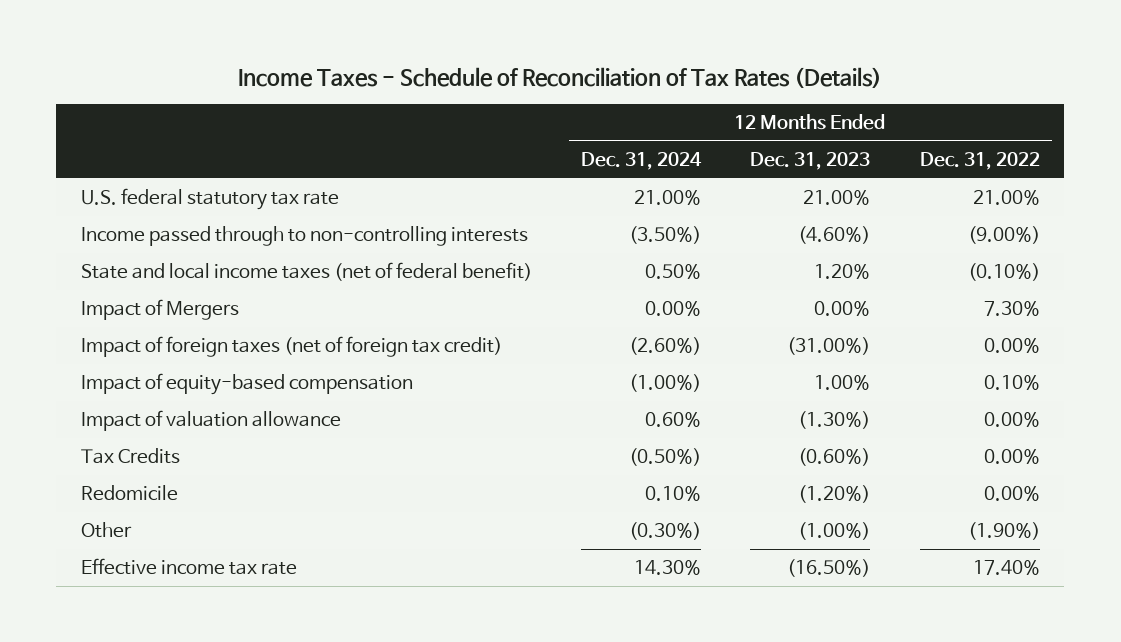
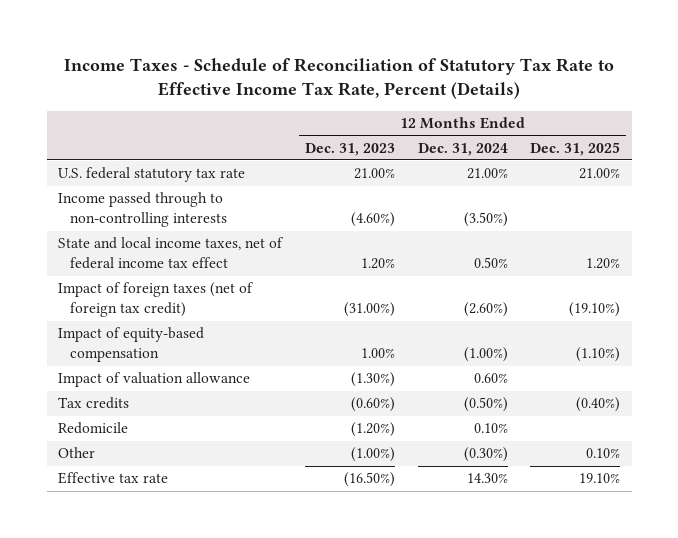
[238,67,883,89] Income Taxes - Schedule of Reconciliation of Tax Rates (Details) -> [64,57,615,100] Income Taxes - Schedule of Reconciliation of Statutory Tax Rate to Effective Income Tax Rate, Percent (Details)
[919,151,1040,170] Dec. 31, 2022 -> none
none -> [530,141,621,156] Dec. 31, 2025
[80,299,239,321] Impact of Mergers -> none
[80,262,532,282] State and local income taxes (net of federal benefit) -> [57,237,284,270] State and local income taxes, net of federal income tax effect
[80,448,180,465] Tax Credits -> [57,397,129,410] Tax credits
[80,558,297,576] Effective income tax rate -> [57,472,168,485] Effective tax rate

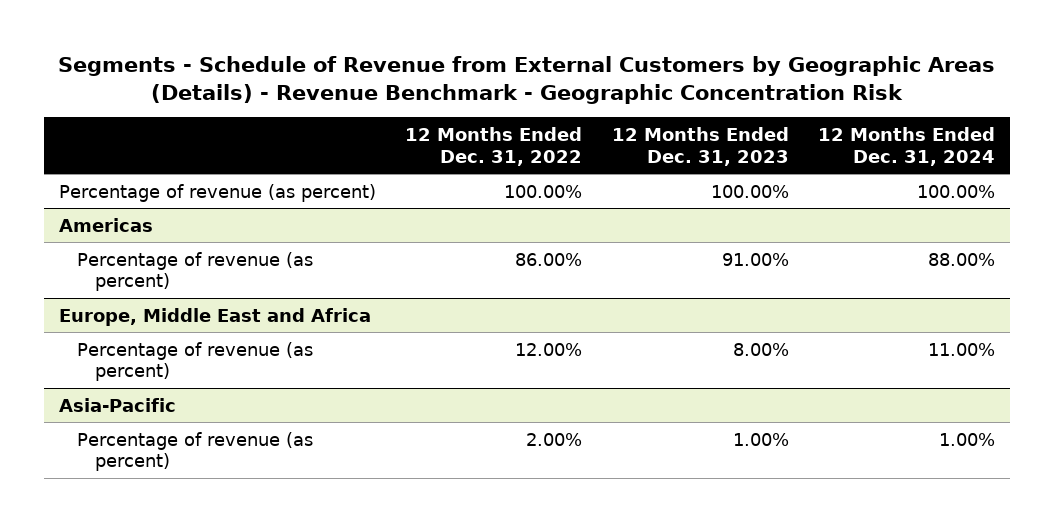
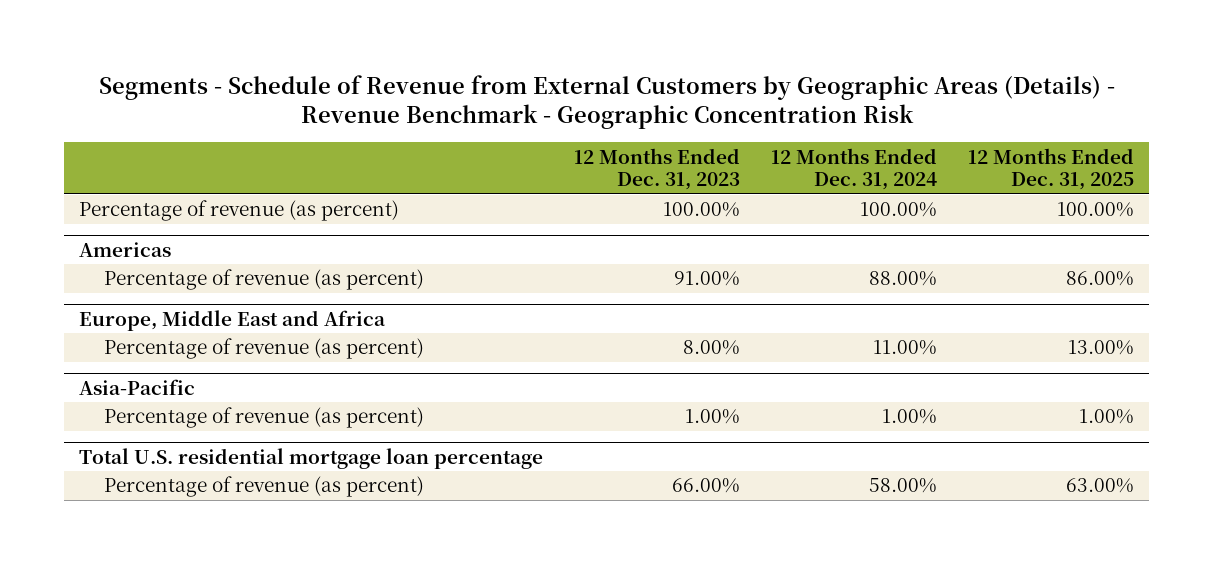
[405,127,583,166] 12 Months Ended Dec. 31, 2022 -> none
none -> [967,147,1134,191] 12 Months Ended Dec. 31, 2025
none -> [79,447,544,469] Total U.S. residential mortgage loan percentage
none -> [104,476,425,498] Percentage of revenue (as percent)

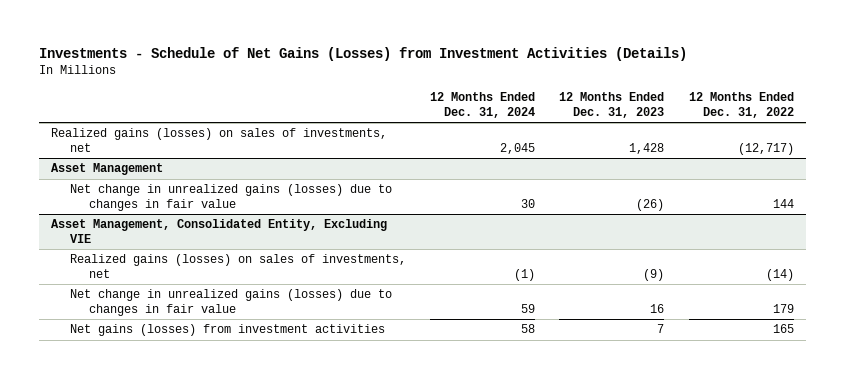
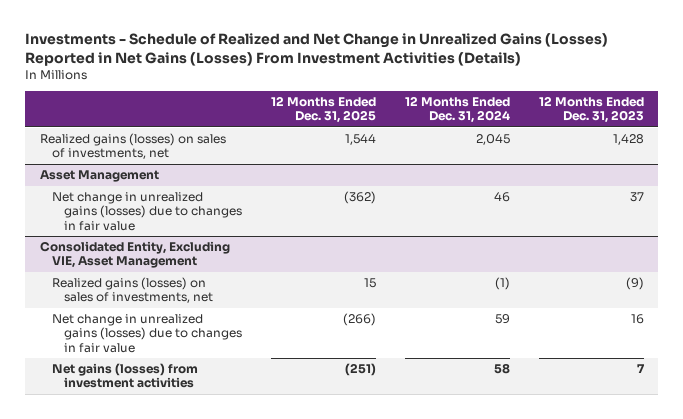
[39,47,688,62] Investments - Schedule of Net Gains (Losses) from Investment Activities (Details) -> [25,32,609,66] Investments - Schedule of Realized and Net Change in Unrealized Gains (Losses) Reported in Net Gains (Losses) From Investment Activities (Details)
[688,92,794,118] 12 Months Ended Dec. 31, 2022 -> none
none -> [270,95,376,124] 12 Months Ended Dec. 31, 2025
[521,199,536,209] 30 -> [493,192,510,203] 46
[636,199,665,212] (26) -> [629,192,644,203] 37
[51,219,388,244] Asset Management, Consolidated Entity, Excluding VIE -> [39,241,230,269] Consolidated Entity, Excluding VIE, Asset Management

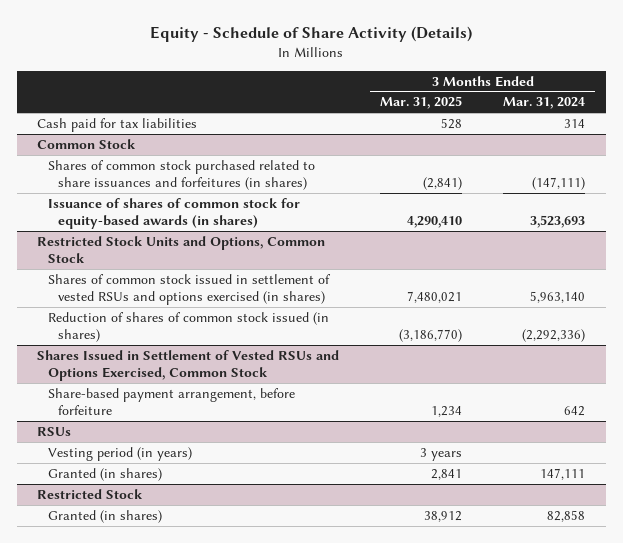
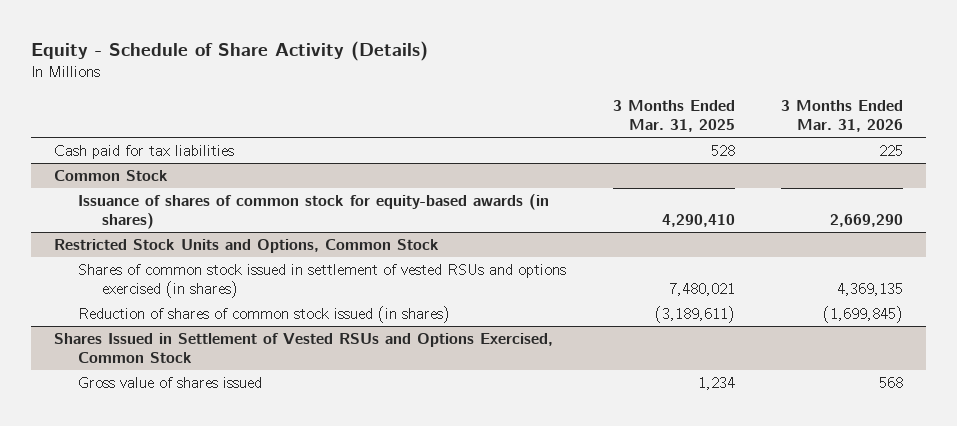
[503,97,586,110] Mar. 31, 2024 -> none
none -> [781,100,904,133] 3 Months Ended Mar. 31, 2026
[47,159,315,191] Shares of common stock purchased related to share issuances and forfeitures (in shares) -> none
[399,329,463,343] (3,186,770) -> [654,306,735,324] (3,189,611)
[37,426,72,436] RSUs -> none
[47,446,192,461] Vesting period (in years) -> none
[47,467,162,481] Granted (in shares) -> none
[37,488,144,499] Restricted Stock -> none
[47,509,162,523] Granted (in shares) -> none
[47,387,295,416] Share-based payment arrangement, before forfeiture -> [78,377,263,389] Gross value of shares issued

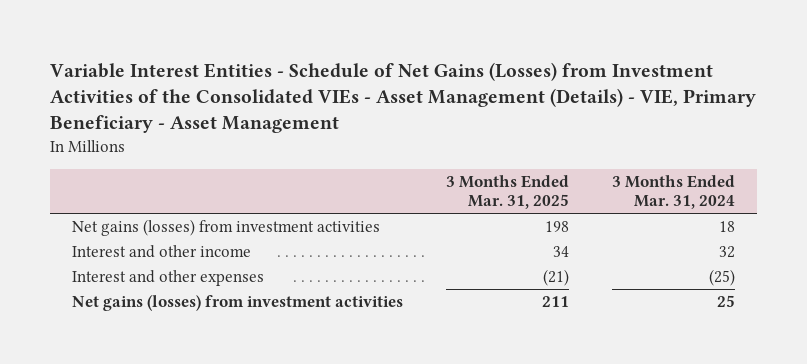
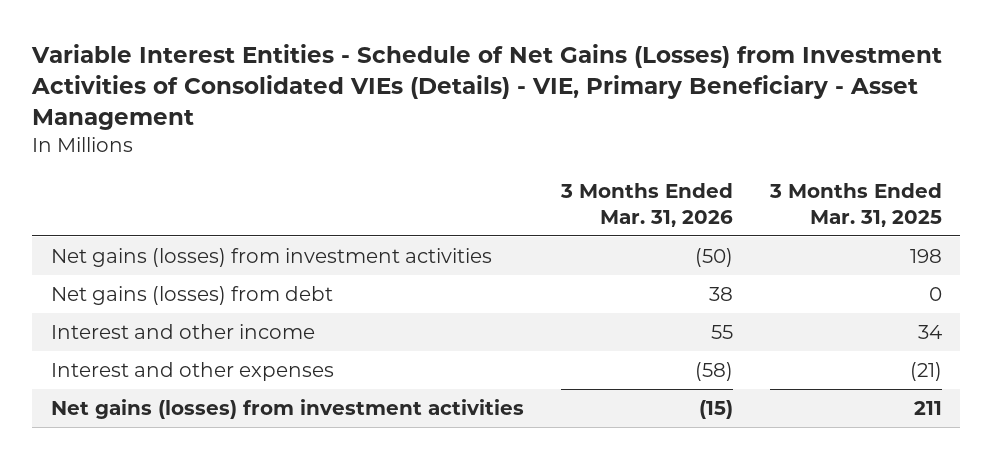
[50,61,757,133] Variable Interest Entities - Schedule of Net Gains (Losses) from Investment Activities of the Consolidated VIEs - Asset Management (Details) - VIE, Primary Beneficiary - Asset Management -> [31,44,943,131] Variable Interest Entities - Schedule of Net Gains (Losses) from Investment Activities of Consolidated VIEs (Details) - VIE, Primary Beneficiary - Asset Management
[612,174,736,210] 3 Months Ended Mar. 31, 2024 -> none
none -> [559,183,733,227] 3 Months Ended Mar. 31, 2026
none -> [50,286,333,306] Net gains (losses) from debt

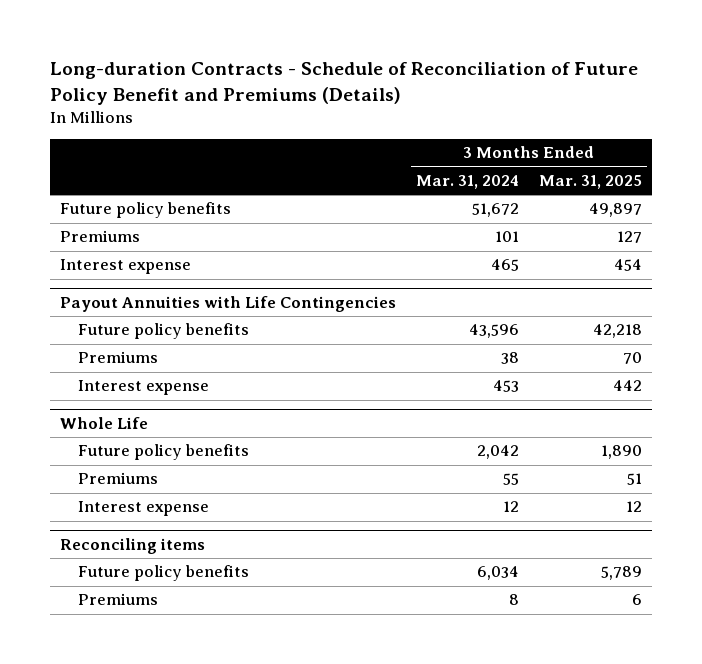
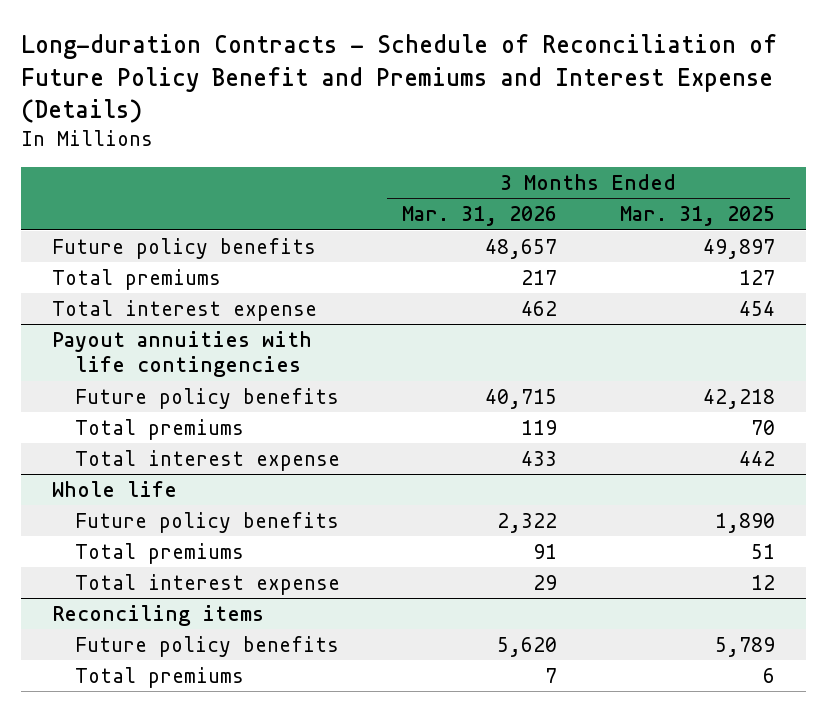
[49,62,638,105] Long-duration Contracts - Schedule of Reconciliation of Future Policy Benefit and Premiums (Details) -> [21,34,778,124] Long-duration Contracts - Schedule of Reconciliation of Future Policy Benefit and Premiums and Interest Expense (Details)
[415,174,519,189] Mar. 31, 2024 -> none
none -> [402,206,558,227] Mar. 31, 2026
[59,230,140,243] Premiums -> [52,268,222,290] Total premiums
[59,259,191,275] Interest expense -> [52,299,318,321] Total interest expense
[59,295,396,312] Payout Annuities with Life Contingencies -> [52,330,313,378] Payout annuities with life contingencies
[77,351,158,364] Premiums -> [74,418,244,440] Total premiums
[77,380,209,396] Interest expense -> [74,449,340,471] Total interest expense
[59,416,148,429] Whole Life -> [52,480,178,497] Whole life
[77,472,158,485] Premiums -> [74,542,244,564] Total premiums
[77,501,209,517] Interest expense -> [74,573,340,595] Total interest expense
[77,593,158,606] Premiums -> [74,666,244,688] Total premiums

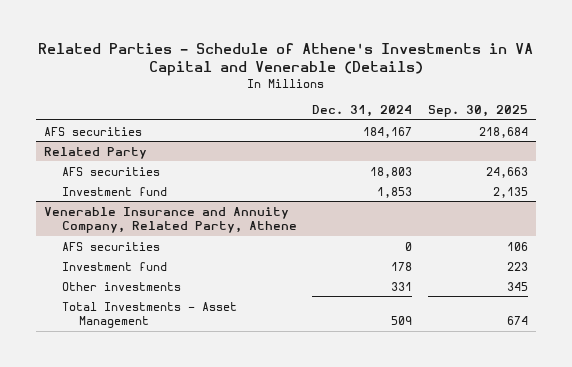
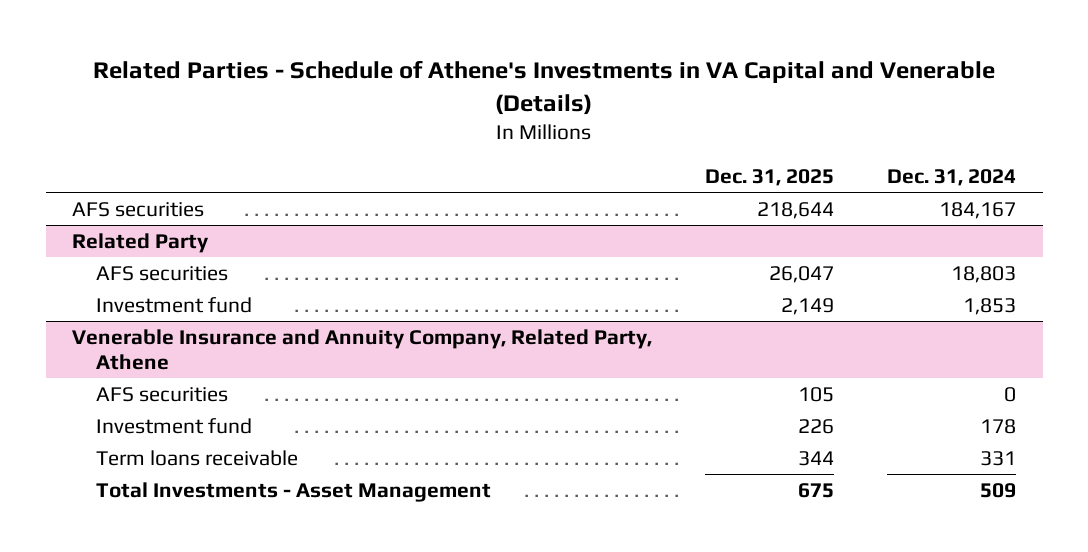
[428,104,529,117] Sep. 30, 2025 -> none
none -> [705,168,835,186] Dec. 31, 2025
[61,281,181,291] Other investments -> [96,449,299,466] Term loans receivable

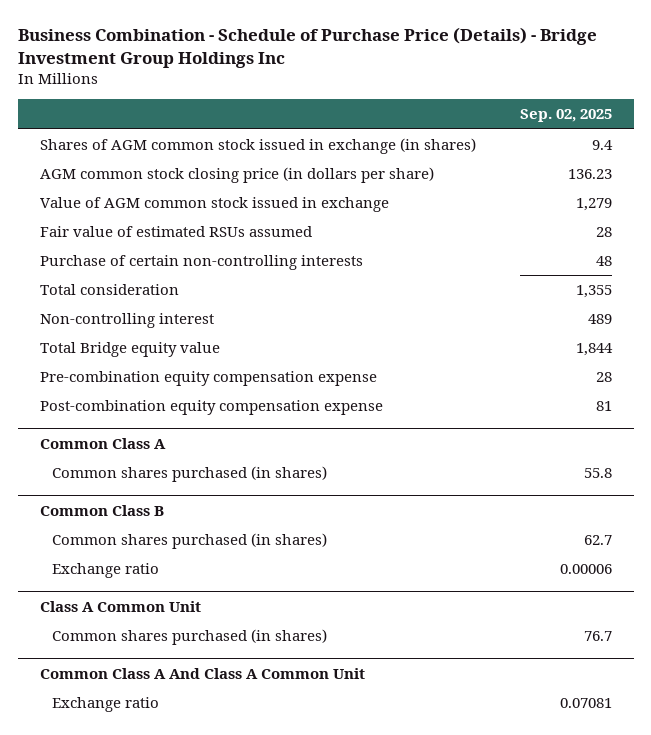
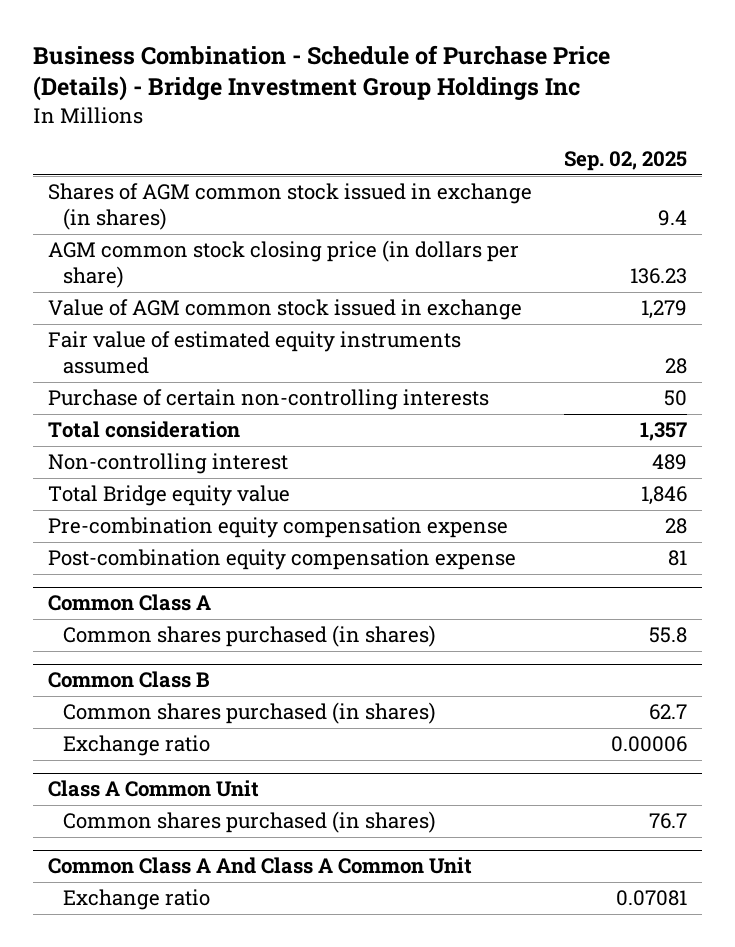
[39,226,312,238] Fair value of estimated RSUs assumed -> [48,331,462,375] Fair value of estimated equity instruments assumed
[595,256,612,267] 48 -> [663,390,687,407] 50
[575,285,612,299] 1,355 -> [639,422,687,442] 1,357
[575,343,613,357] 1,844 -> [640,486,687,506] 1,846

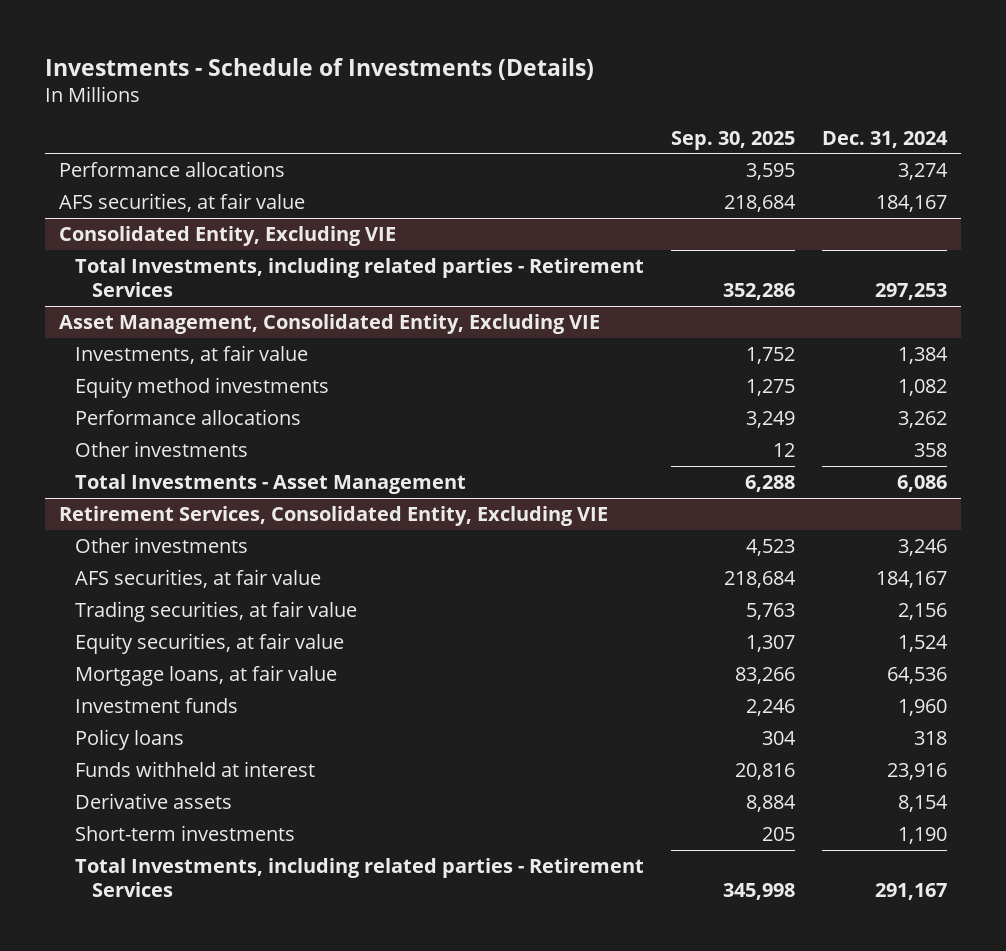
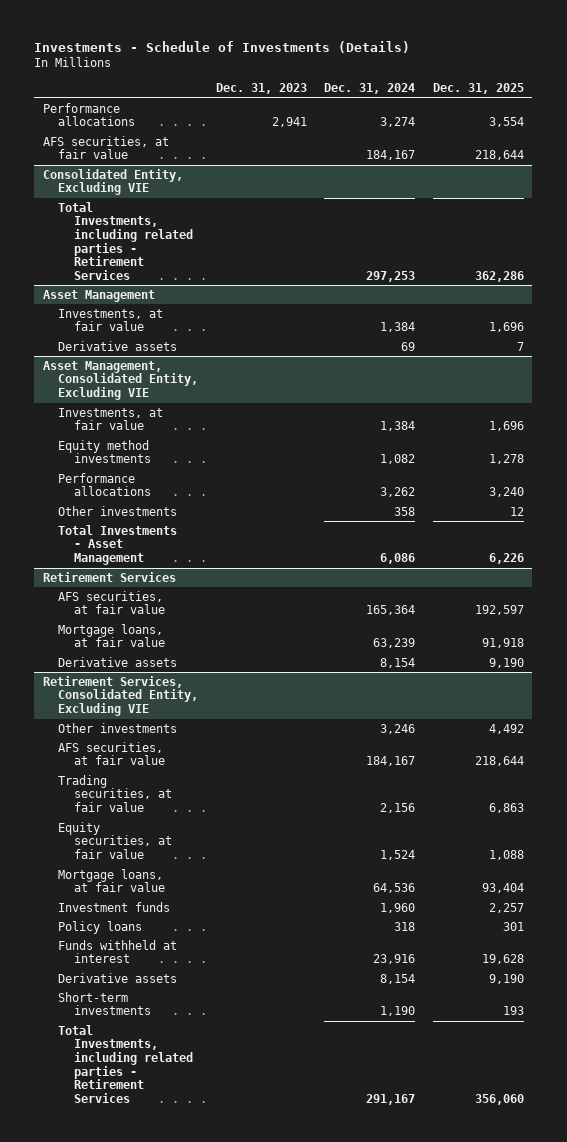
[671,130,796,150] Sep. 30, 2025 -> none
none -> [215,83,307,95] Dec. 31, 2023
none -> [432,83,524,95] Dec. 31, 2025
none -> [42,289,155,302] Asset Management
none -> [58,308,164,332] Investments, at fair value
none -> [58,340,178,351] Derivative assets
none -> [42,571,176,582] Retirement Services
none -> [58,590,165,615] AFS securities, at fair value
none -> [58,623,165,648] Mortgage loans, at fair value
none -> [58,656,178,667] Derivative assets

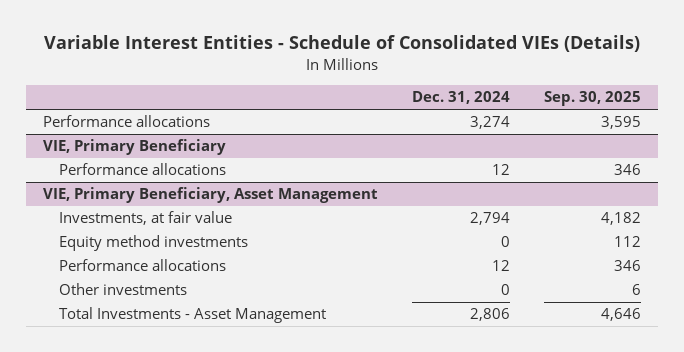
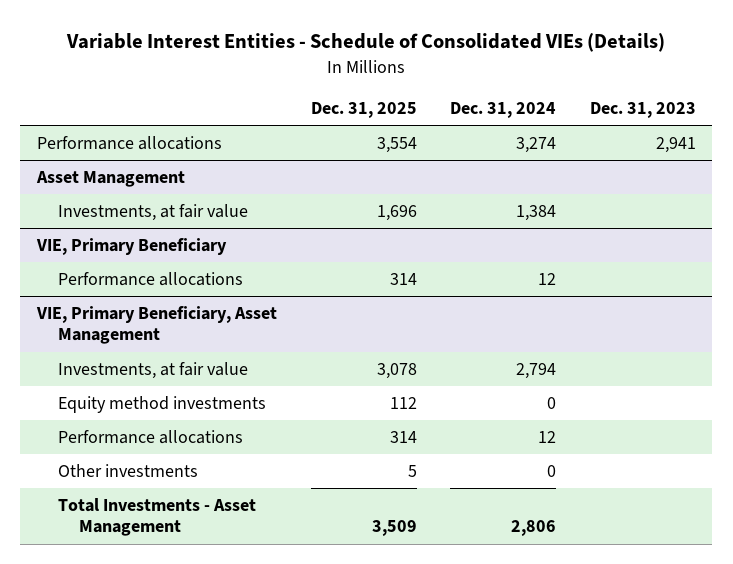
[544,91,642,107] Sep. 30, 2025 -> none
none -> [310,101,417,118] Dec. 31, 2025
none -> [589,101,696,118] Dec. 31, 2023
none -> [36,171,186,188] Asset Management
none -> [58,204,249,222] Investments, at fair value

